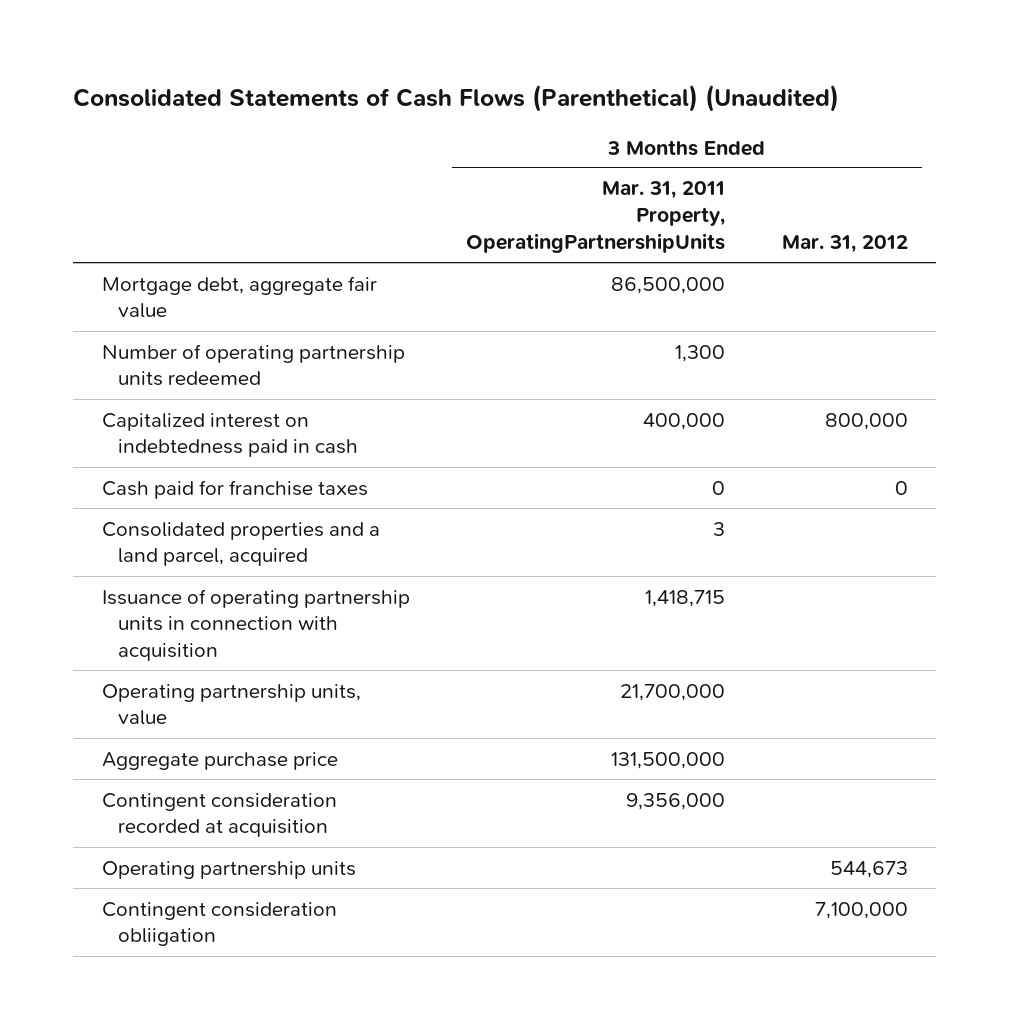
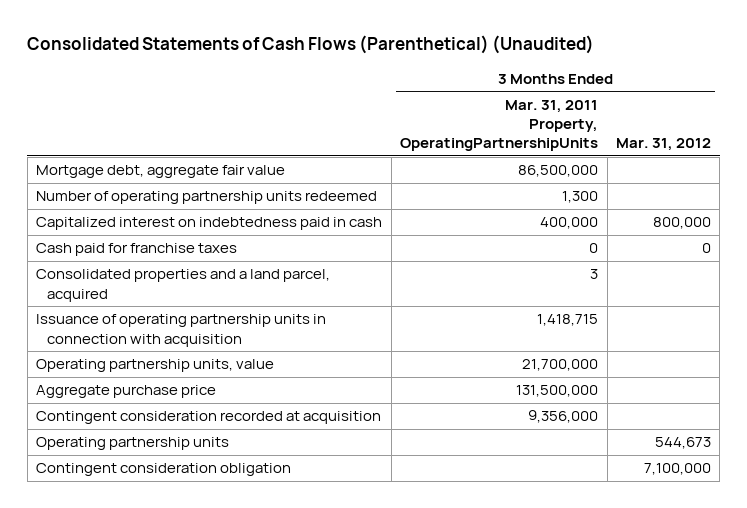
[101,901,337,947] Contingent consideration obliigation -> [36,463,292,477] Contingent consideration obligation

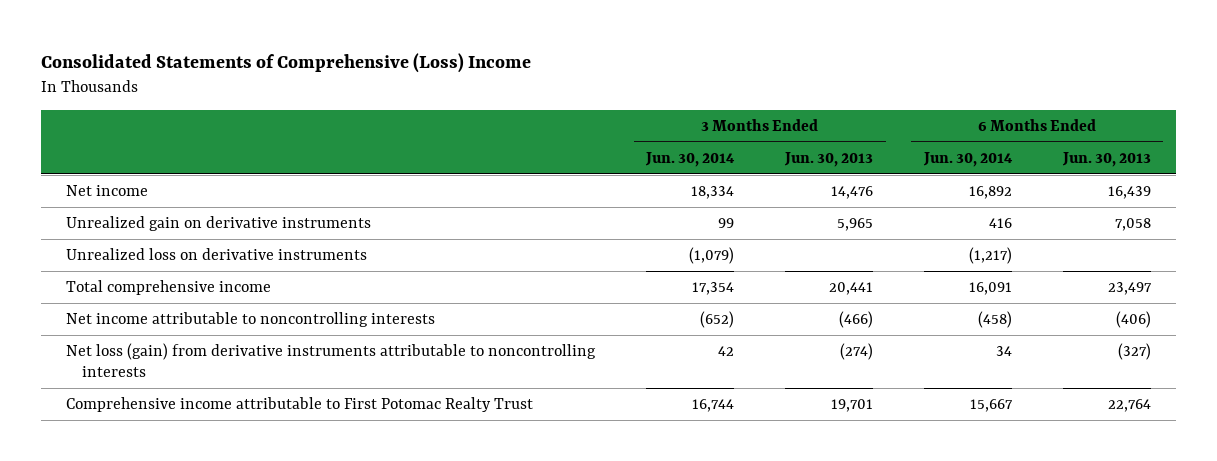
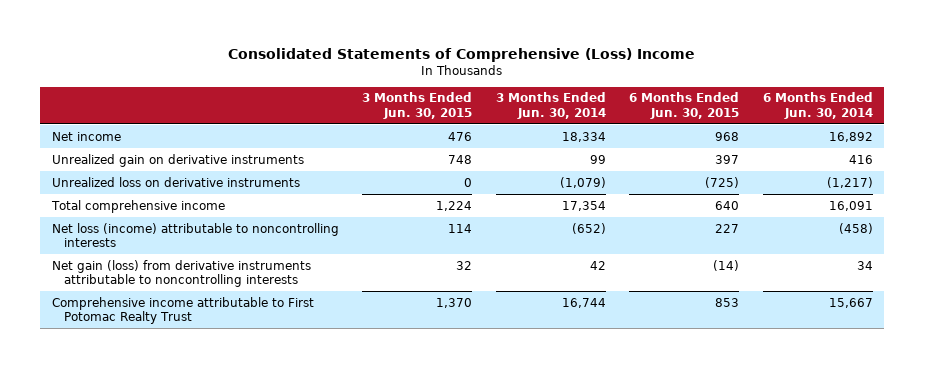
[783,151,873,167] Jun. 30, 2013 -> none
[1061,151,1151,167] Jun. 30, 2013 -> none
none -> [362,92,473,119] 3 Months Ended Jun. 30, 2015
none -> [629,92,740,119] 6 Months Ended Jun. 30, 2015
[66,311,436,327] Net income attributable to noncontrolling interests -> [52,222,340,248] Net loss (income) attributable to noncontrolling interests
[66,342,597,378] Net loss (gain) from derivative instruments attributable to noncontrolling interests -> [52,259,312,288] Net gain (loss) from derivative instruments attributable to noncontrolling interests

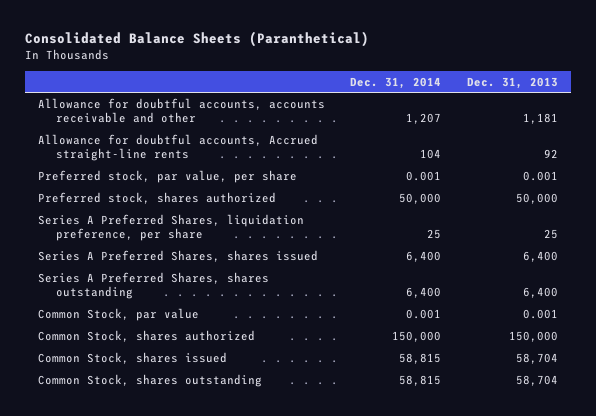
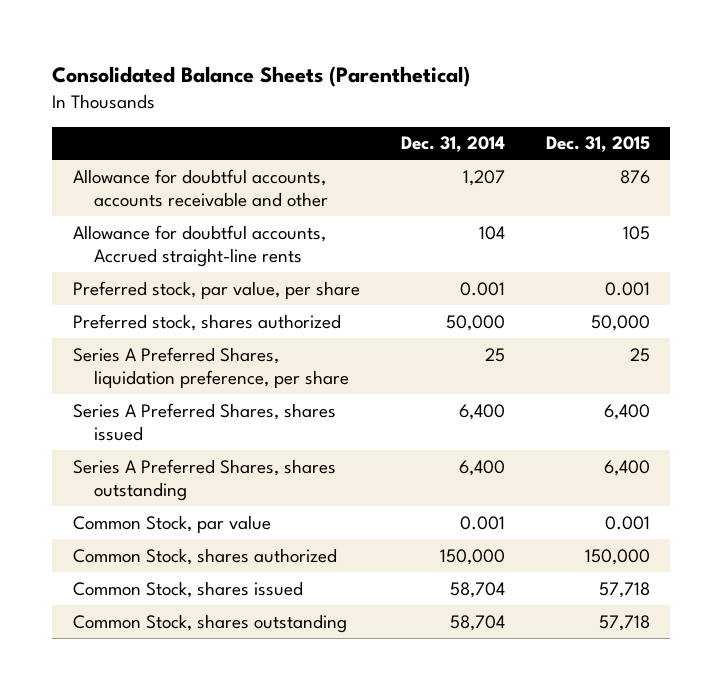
[24,31,369,48] Consolidated Balance Sheets (Paranthetical) -> [52,65,471,87] Consolidated Balance Sheets (Parenthetical)
[466,76,558,89] Dec. 31, 2013 -> none
none -> [545,136,650,153] Dec. 31, 2015
[399,352,442,364] 58,815 -> [449,581,505,598] 58,704
[399,374,442,386] 58,815 -> [449,614,505,631] 58,704

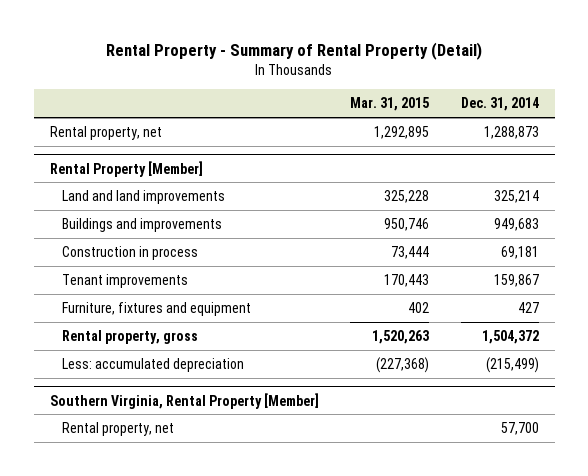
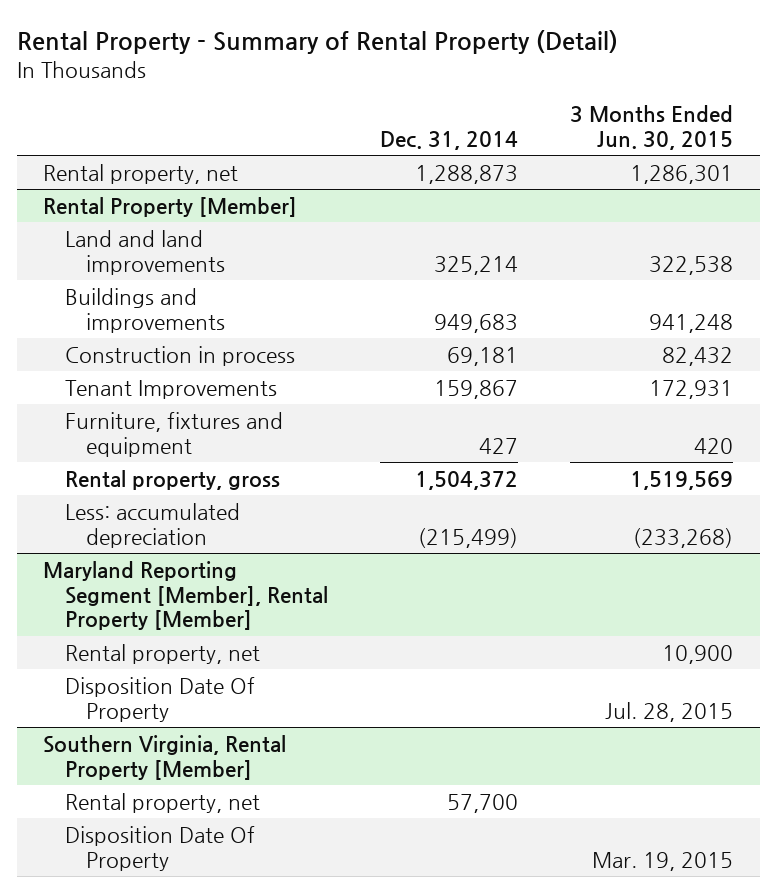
[350,97,430,112] Mar. 31, 2015 -> none
none -> [570,105,734,151] 3 Months Ended Jun. 30, 2015
[62,273,189,288] Tenant improvements -> [64,379,277,399] Tenant Improvements
none -> [43,560,328,631] Maryland Reporting Segment [Member], Rental Property [Member]
none -> [64,643,260,664] Rental property, net
none -> [64,676,255,722] Disposition Date Of Property
none -> [64,825,255,871] Disposition Date Of Property

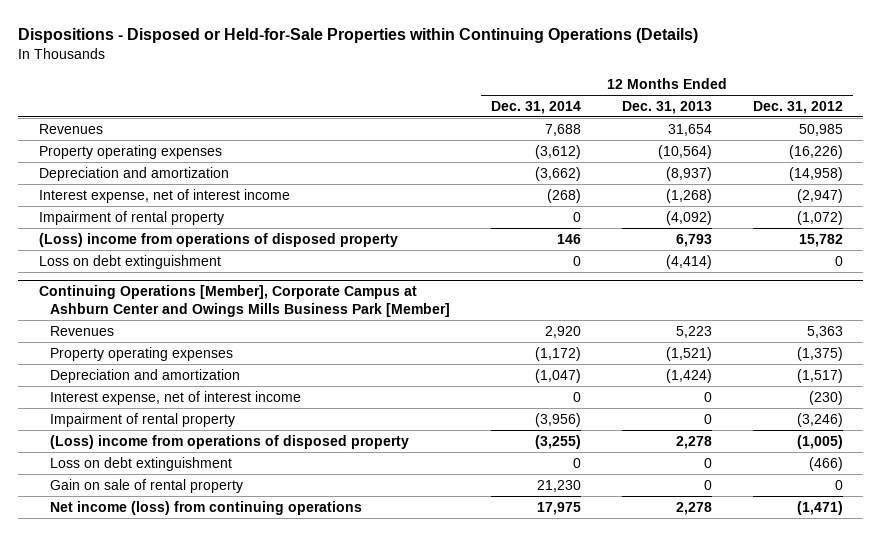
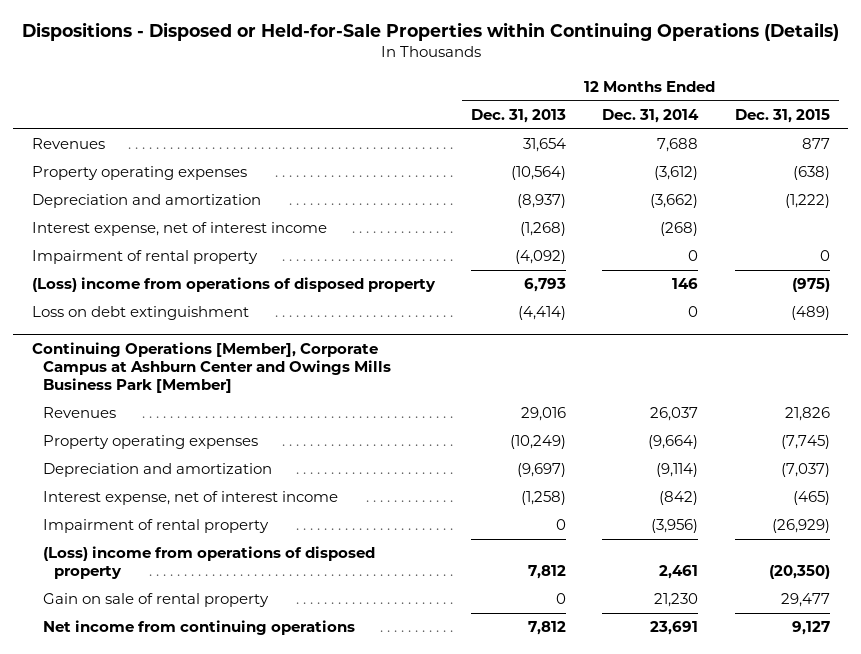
[752,100,843,114] Dec. 31, 2012 -> none
none -> [734,108,830,123] Dec. 31, 2015
[545,325,582,338] 2,920 -> [650,407,699,422] 26,037
[676,325,713,338] 5,223 -> [520,407,566,422] 29,016
[535,346,582,361] (1,172) -> [648,435,699,450] (9,664)
[666,346,713,361] (1,521) -> [509,435,566,450] (10,249)
[535,368,582,383] (1,047) -> [656,463,699,478] (9,114)
[666,368,713,383] (1,424) -> [516,463,566,478] (9,697)
[573,391,582,402] 0 -> [659,491,699,506] (842)
[704,391,713,402] 0 -> [520,491,566,506] (1,258)
[50,456,233,471] Loss on debt extinguishment -> none
[535,434,582,449] (3,255) -> [659,565,699,580] 2,461
[676,435,713,449] 2,278 -> [527,565,566,580] 7,812
[50,500,363,515] Net income (loss) from continuing operations -> [42,620,355,636] Net income from continuing operations
[537,501,582,515] 17,975 -> [650,621,699,636] 23,691
[676,501,713,515] 2,278 -> [527,621,566,636] 7,812

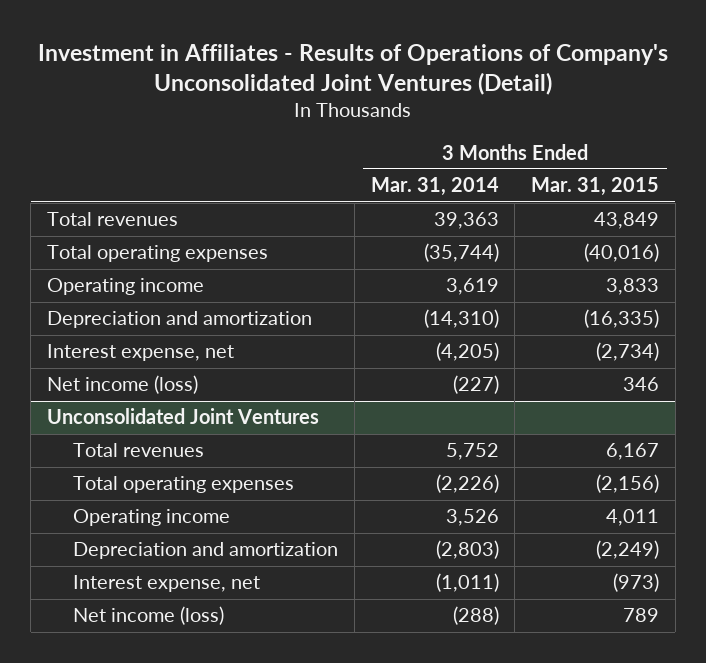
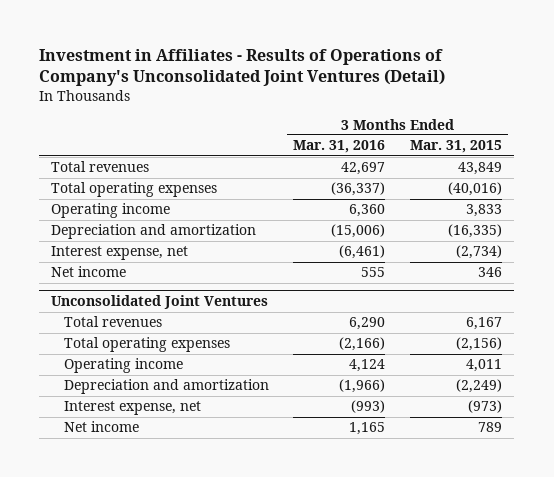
[370,177,499,197] Mar. 31, 2014 -> none
none -> [293,140,386,154] Mar. 31, 2016
[46,375,198,395] Net income (loss) -> [51,266,127,278] Net income
[73,606,225,626] Net income (loss) -> [63,421,139,433] Net income

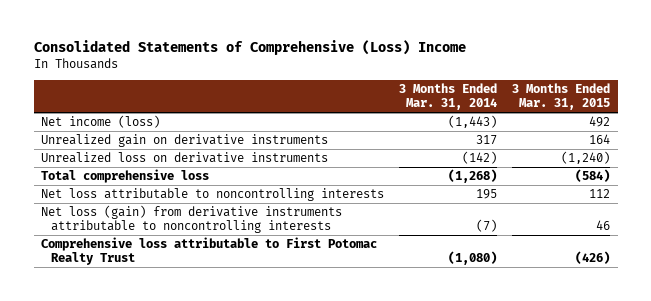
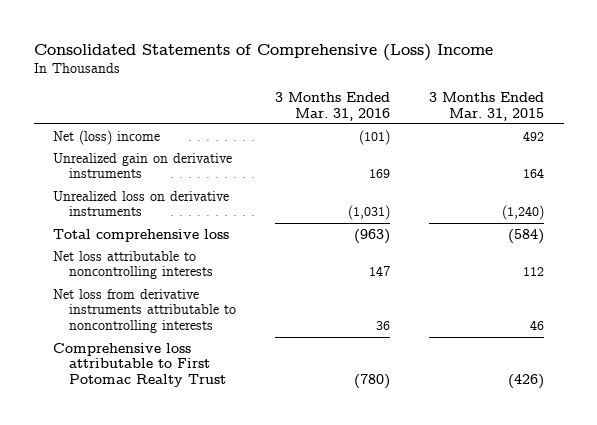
[399,83,498,111] 3 Months Ended Mar. 31, 2014 -> none
none -> [274,91,390,121] 3 Months Ended Mar. 31, 2016
[41,115,161,129] Net income (loss) -> [53,129,161,145] Net (loss) income
[41,205,343,234] Net loss (gain) from derivative instruments attributable to noncontrolling interests -> [53,288,236,334] Net loss from derivative instruments attributable to noncontrolling interests

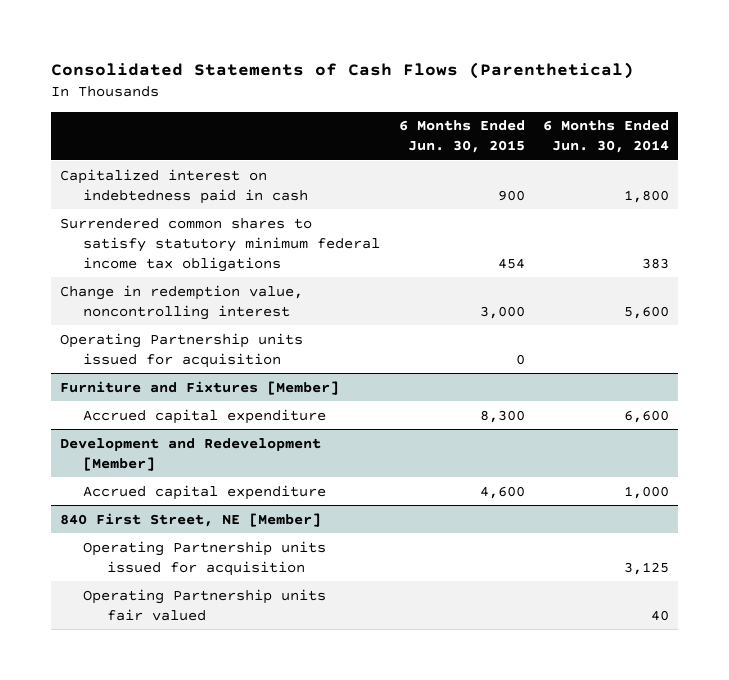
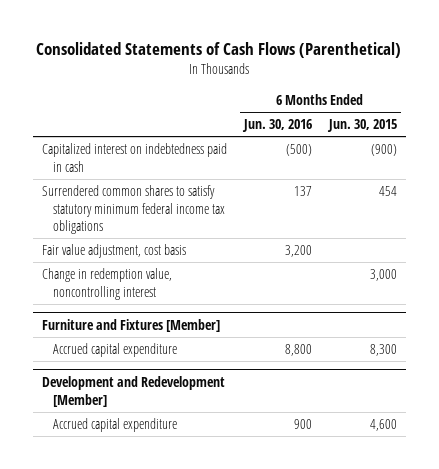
[542,120,669,154] 6 Months Ended Jun. 30, 2014 -> none
none -> [241,119,312,133] Jun. 30, 2016
[497,189,525,201] 900 -> [371,144,398,157] (900)
none -> [41,244,186,259] Fair value adjustment, cost basis
[59,332,303,368] Operating Partnership units issued for acquisition -> none
[59,512,321,527] 840 First Street, NE [Member] -> none
[83,540,327,576] Operating Partnership units issued for acquisition -> none
[83,588,327,621] Operating Partnership units fair valued -> none

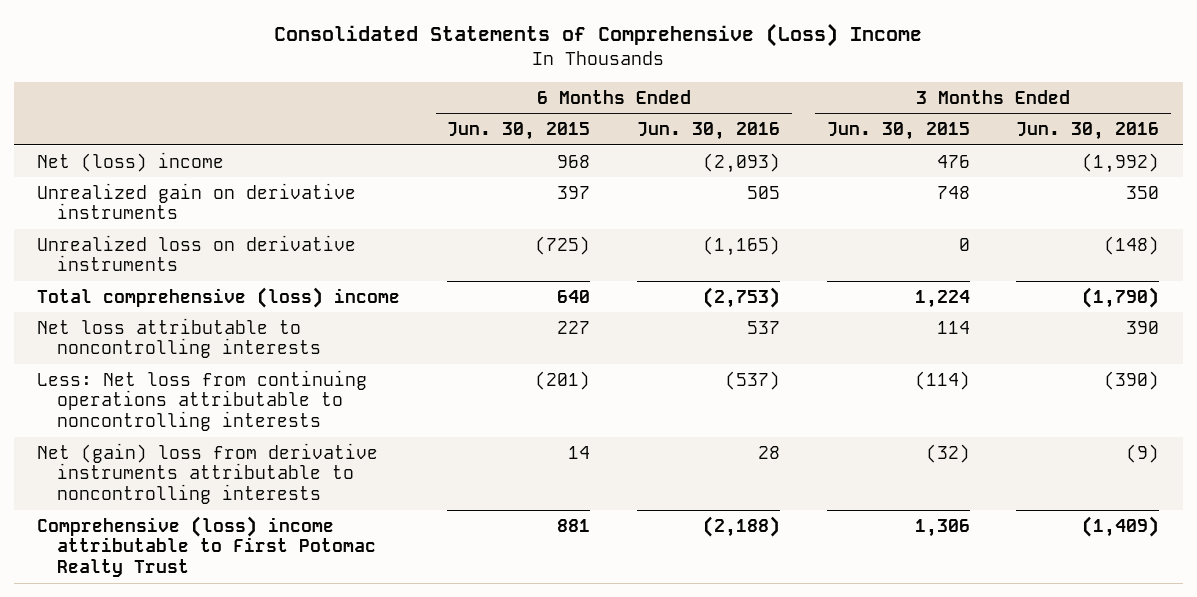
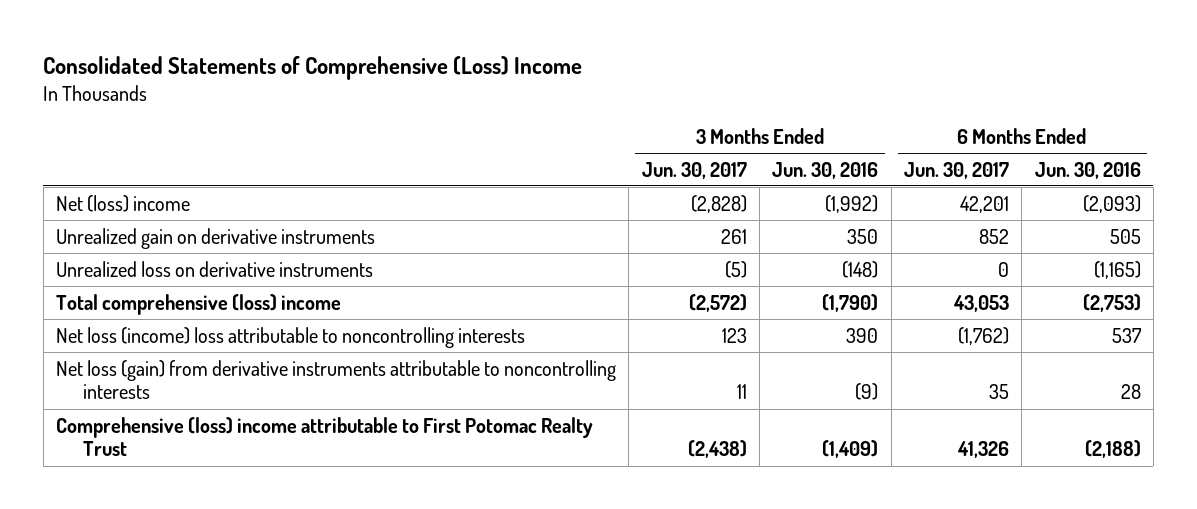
[447,122,591,141] Jun. 30, 2015 -> none
[826,122,970,141] Jun. 30, 2015 -> none
none -> [641,161,747,179] Jun. 30, 2017
none -> [903,161,1009,179] Jun. 30, 2017
[37,369,368,432] Less: Net loss from continuing operations attributable to noncontrolling interests -> none
[37,317,322,359] Net loss attributable to noncontrolling interests -> [56,326,526,348] Net loss (income) loss attributable to noncontrolling interests
[37,442,379,505] Net (gain) loss from derivative instruments attributable to noncontrolling interests -> [56,359,617,400] Net loss (gain) from derivative instruments attributable to noncontrolling interests

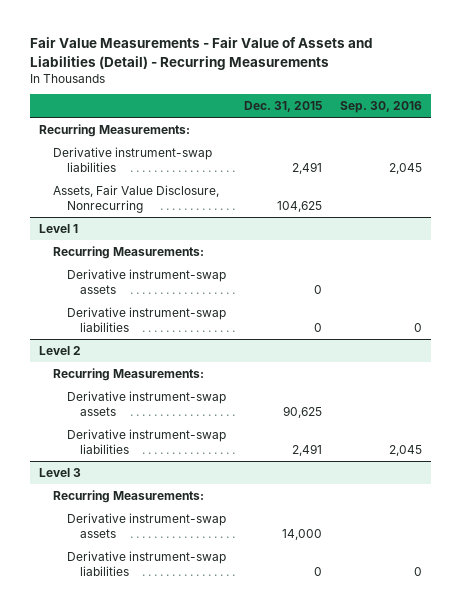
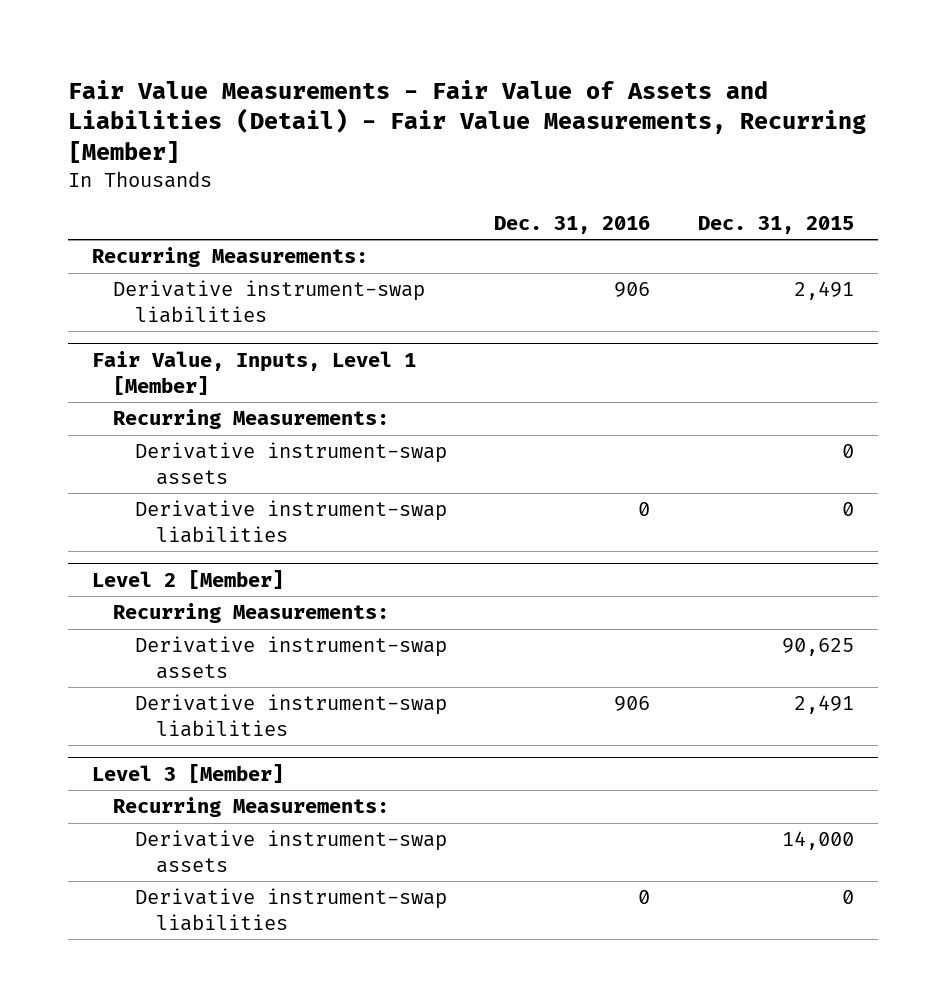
[30,37,374,70] Fair Value Measurements - Fair Value of Assets and Liabilities (Detail) - Recurring Measurements -> [67,79,866,164] Fair Value Measurements - Fair Value of Assets and Liabilities (Detail) - Fair Value Measurements, Recurring [Member]
[339,101,422,114] Sep. 30, 2016 -> none
none -> [494,215,651,234] Dec. 31, 2016
[52,184,219,213] Assets, Fair Value Disclosure, Nonrecurring -> none
[39,223,79,233] Level 1 -> [91,351,416,395] Fair Value, Inputs, Level 1 [Member]
[39,345,82,355] Level 2 -> [91,570,284,590] Level 2 [Member]
[39,467,82,477] Level 3 -> [91,764,284,784] Level 3 [Member]

